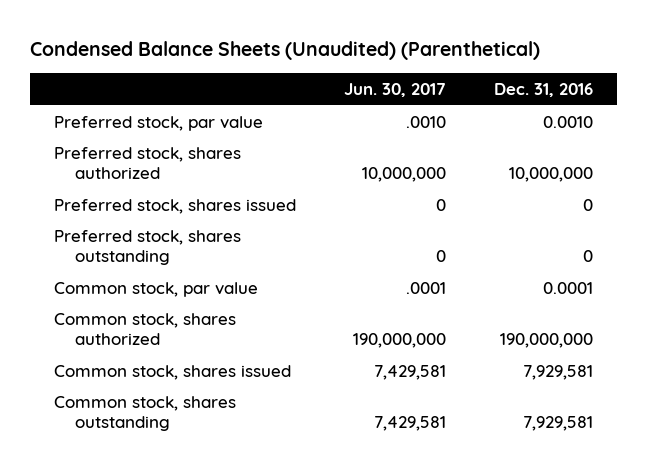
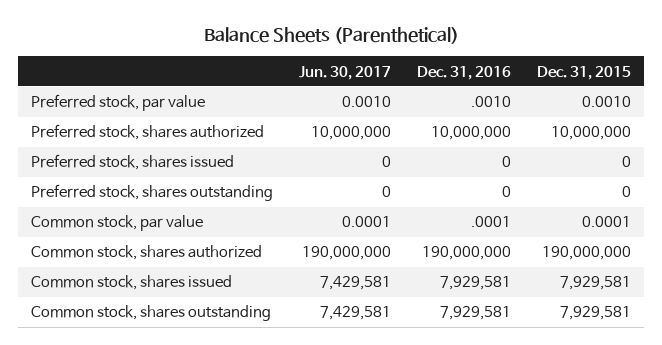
[29,41,540,61] Condensed Balance Sheets (Unaudited) (Parenthetical) -> [203,27,459,45] Balance Sheets (Parenthetical)
none -> [536,65,631,80] Dec. 31, 2015
[405,115,446,128] .0010 -> [341,96,391,108] 0.0010
[543,115,594,128] 0.0010 -> [470,96,511,108] .0010
[405,281,446,294] .0001 -> [341,216,391,228] 0.0001
[543,281,594,294] 0.0001 -> [470,216,511,228] .0001

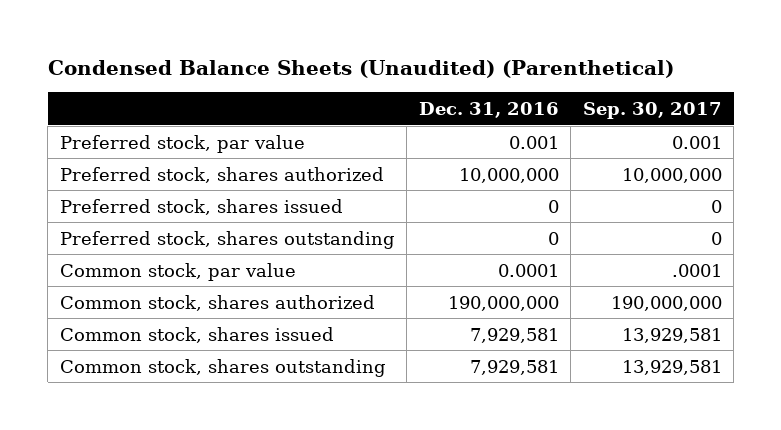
[203,27,459,45] Balance Sheets (Parenthetical) -> [47,59,674,78] Condensed Balance Sheets (Unaudited) (Parenthetical)
[298,65,391,80] Jun. 30, 2017 -> none
[536,65,631,80] Dec. 31, 2015 -> none
none -> [582,101,722,119] Sep. 30, 2017
[470,96,511,108] .0010 -> [508,135,559,149] 0.001
[470,216,511,228] .0001 -> [497,263,559,277] 0.0001

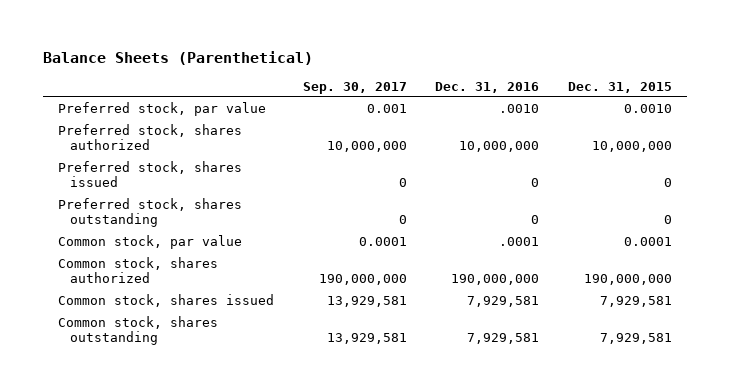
[47,59,674,78] Condensed Balance Sheets (Unaudited) (Parenthetical) -> [43,50,314,65] Balance Sheets (Parenthetical)
none -> [568,81,673,93] Dec. 31, 2015
[508,135,559,149] 0.001 -> [499,104,540,114] .0010
[497,263,559,277] 0.0001 -> [499,237,540,247] .0001
[671,263,722,277] .0001 -> [358,237,407,247] 0.0001

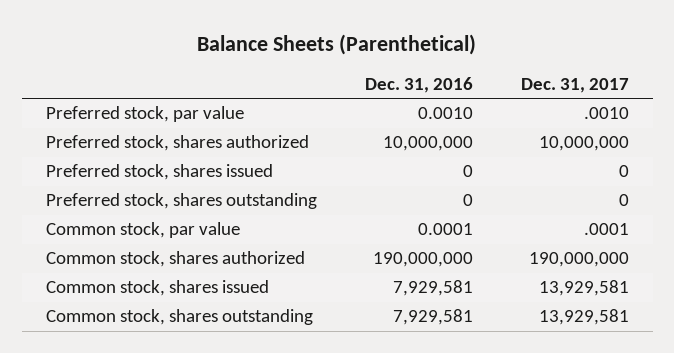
[302,81,407,94] Sep. 30, 2017 -> none
[568,81,673,93] Dec. 31, 2015 -> none
none -> [520,78,629,94] Dec. 31, 2017
[499,104,540,114] .0010 -> [417,107,473,120] 0.0010
[499,237,540,247] .0001 -> [417,223,473,236] 0.0001

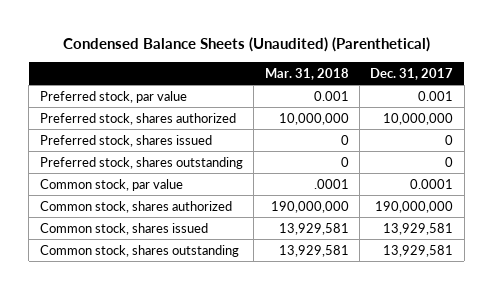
[197,33,477,55] Balance Sheets (Parenthetical) -> [62,36,430,52] Condensed Balance Sheets (Unaudited) (Parenthetical)
[364,77,473,94] Dec. 31, 2016 -> none
none -> [264,67,349,80] Mar. 31, 2018
[583,107,629,120] .0010 -> [418,90,454,101] 0.001
[583,223,629,236] .0001 -> [410,178,454,189] 0.0001

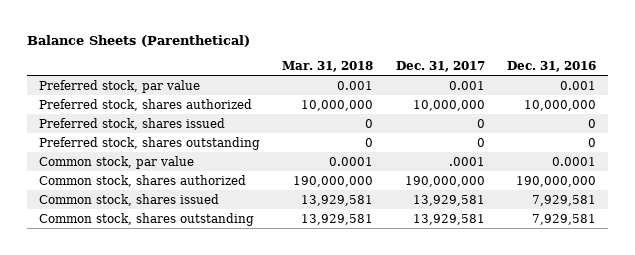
[62,36,430,52] Condensed Balance Sheets (Unaudited) (Parenthetical) -> [27,34,251,47] Balance Sheets (Parenthetical)
none -> [507,60,597,72] Dec. 31, 2016
[313,178,349,189] .0001 -> [329,156,374,166] 0.0001
[410,178,454,189] 0.0001 -> [448,156,485,166] .0001

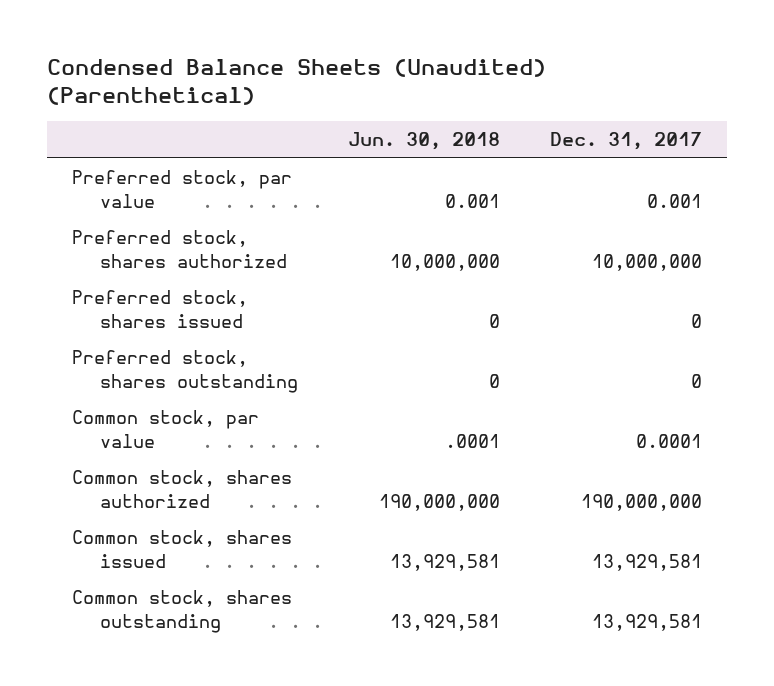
[27,34,251,47] Balance Sheets (Parenthetical) -> [47,59,547,106] Condensed Balance Sheets (Unaudited) (Parenthetical)
[282,60,374,72] Mar. 31, 2018 -> none
[507,60,597,72] Dec. 31, 2016 -> none
none -> [347,132,500,151] Jun. 30, 2018
[448,156,485,166] .0001 -> [635,433,702,448] 0.0001

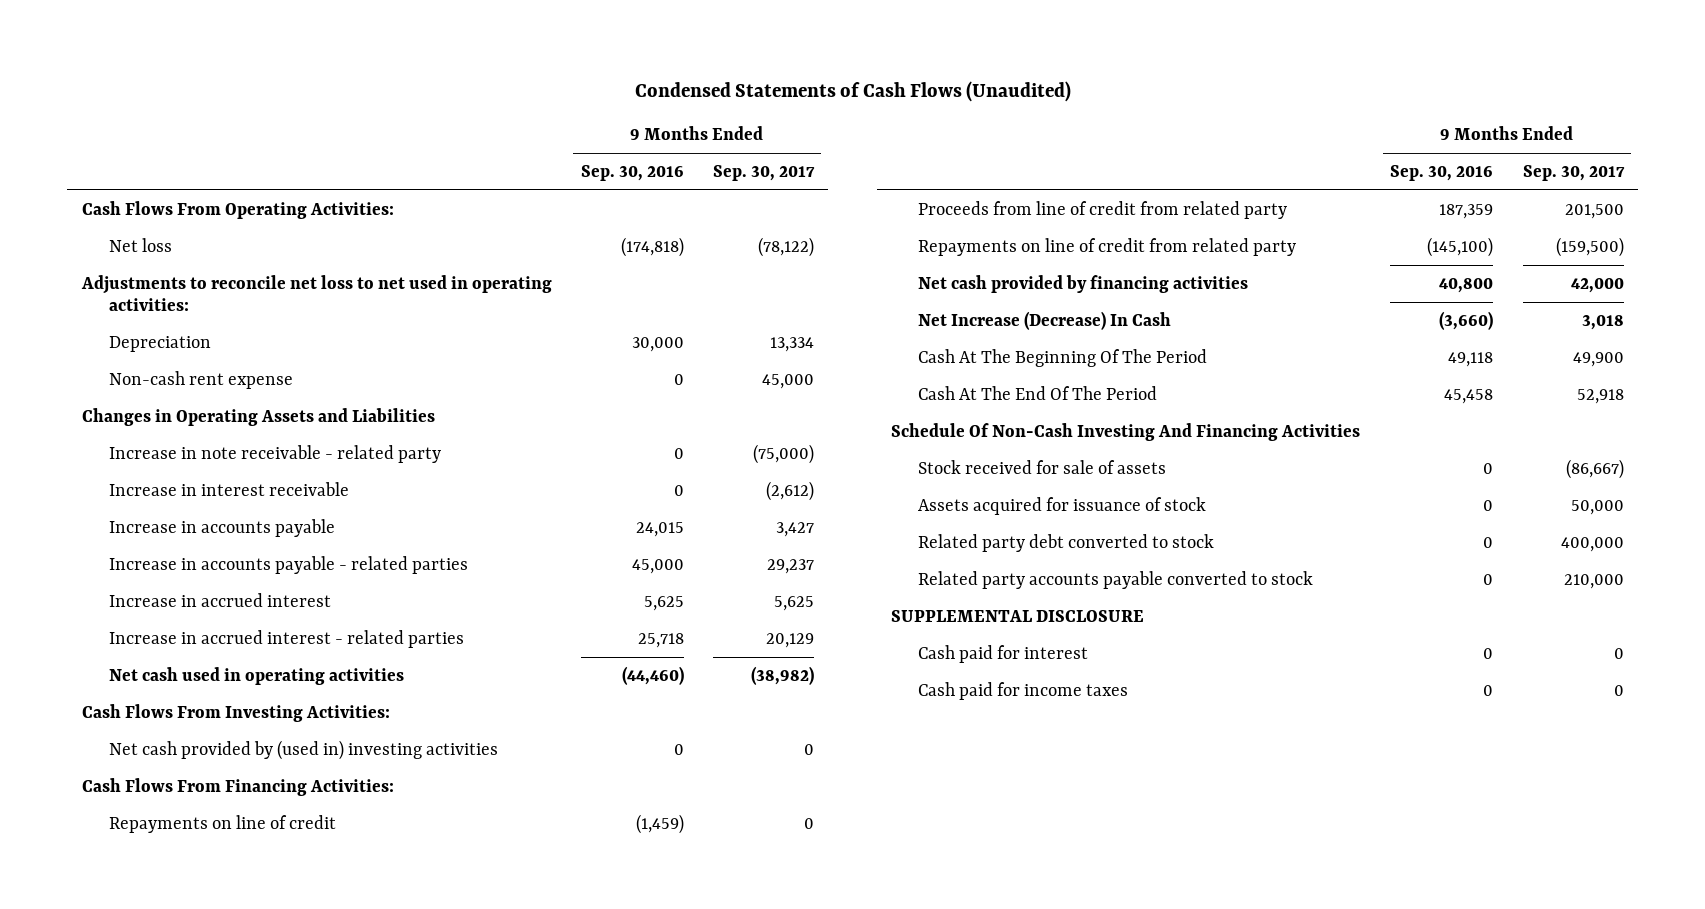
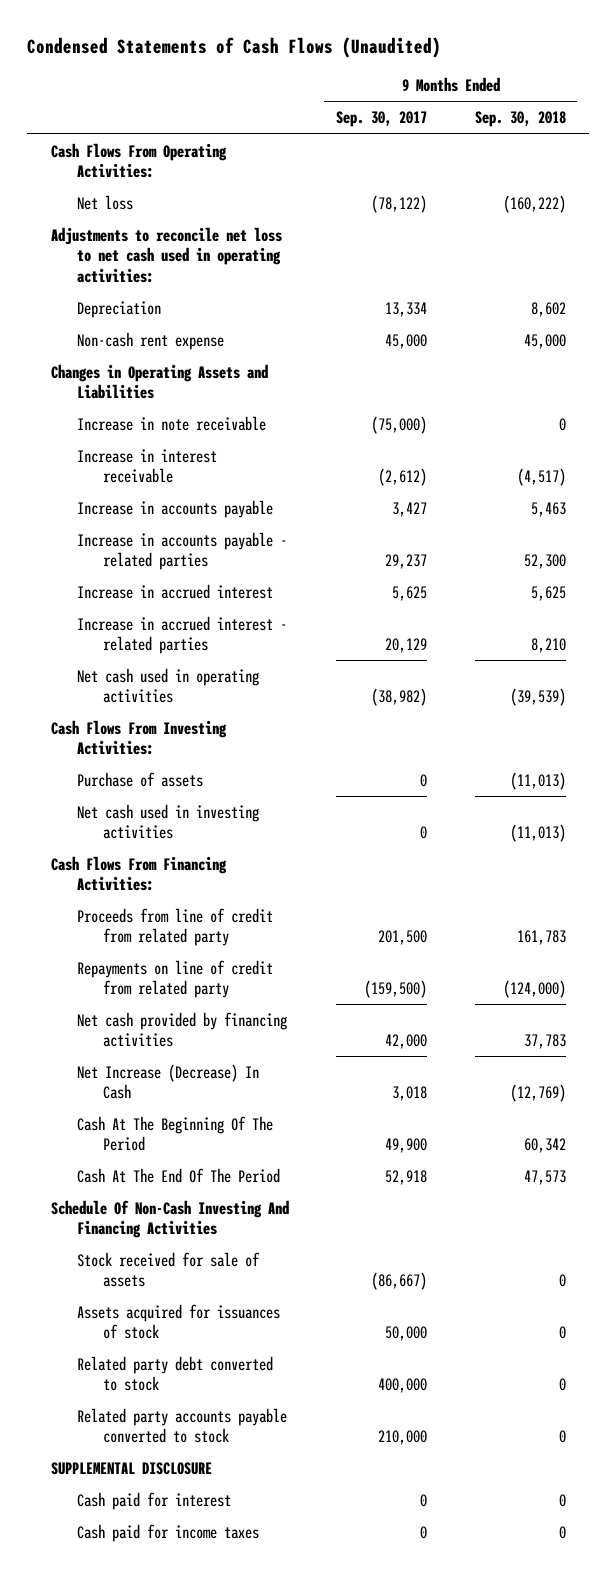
[580,165,684,182] Sep. 30, 2016 -> none
none -> [474,111,566,128] Sep. 30, 2018
[80,274,552,312] Adjustments to reconcile net loss to net used in operating activities: -> [50,226,282,283] Adjustments to reconcile net loss to net cash used in operating activities:
[108,444,441,463] Increase in note receivable - related party -> [76,415,266,431] Increase in note receivable
none -> [76,771,203,787] Purchase of assets
[108,739,498,760] Net cash provided by (used in) investing activities -> [76,803,259,840] Net cash used in investing activities
[108,814,336,833] Repayments on line of credit -> none
[918,496,1207,515] Assets acquired for issuance of stock -> [76,1303,280,1340] Assets acquired for issuances of stock

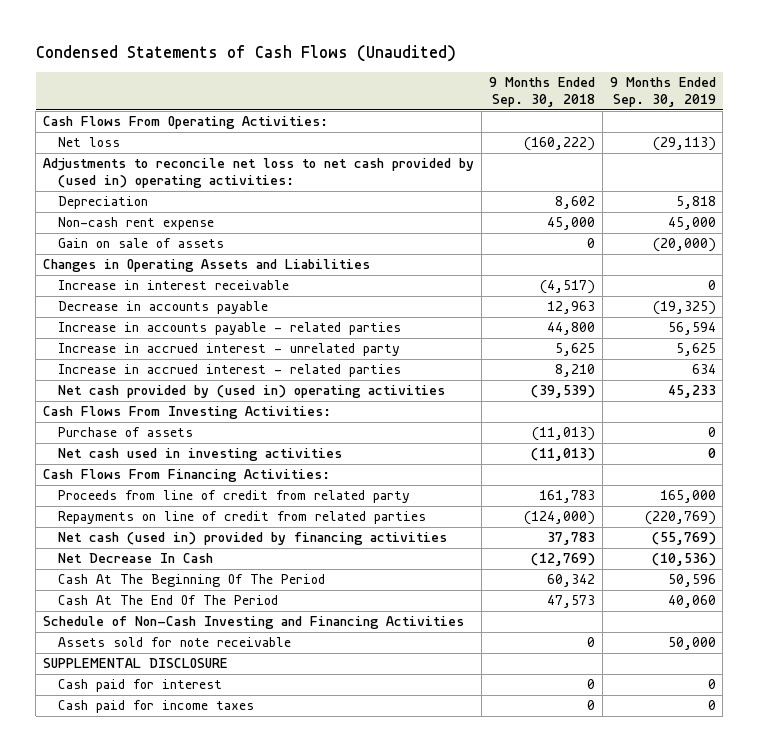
[336,111,428,128] Sep. 30, 2017 -> none
none -> [609,77,716,108] 9 Months Ended Sep. 30, 2019
[50,226,282,283] Adjustments to reconcile net loss to net cash used in operating activities: -> [43,158,475,189] Adjustments to reconcile net loss to net cash provided by (used in) operating activities:
none -> [58,238,225,249] Gain on sale of assets
[76,415,266,431] Increase in note receivable -> none
[76,499,273,518] Increase in accounts payable -> [58,301,269,315] Decrease in accounts payable
[530,501,566,517] 5,463 -> [546,301,595,315] 12,963
[523,554,566,570] 52,300 -> [546,322,595,336] 44,800
[76,583,273,599] Increase in accrued interest -> [58,343,401,357] Increase in accrued interest - unrelated party
[76,667,259,704] Net cash used in operating activities -> [58,385,446,399] Net cash provided by (used in) operating activities
[76,959,273,999] Repayments on line of credit from related party -> [58,511,427,525] Repayments on line of credit from related parties
[76,1011,287,1048] Net cash provided by financing activities -> [58,532,448,546] Net cash (used in) provided by financing activities
[76,1063,259,1100] Net Increase (Decrease) In Cash -> [58,553,214,564] Net Decrease In Cash
[76,1251,260,1288] Stock received for sale of assets -> none
[76,1303,280,1340] Assets acquired for issuances of stock -> none
[76,1355,273,1392] Related party debt converted to stock -> none
[76,1407,287,1444] Related party accounts payable converted to stock -> none
[50,1199,289,1239] Schedule Of Non-Cash Investing And Financing Activities -> [43,616,465,630] Schedule of Non-Cash Investing and Financing Activities
none -> [58,637,292,648] Assets sold for note receivable

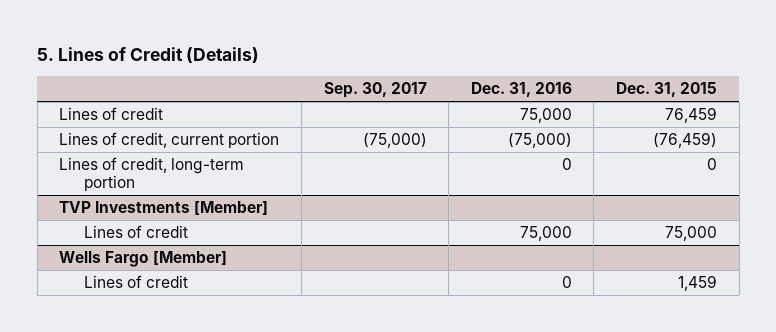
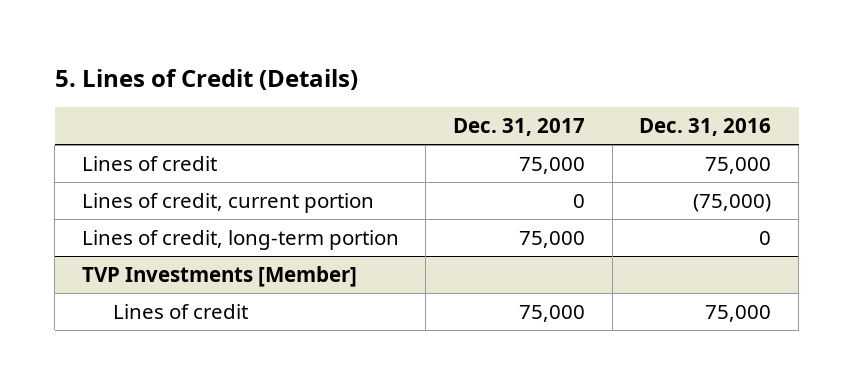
[323,82,427,99] Sep. 30, 2017 -> none
[616,82,718,98] Dec. 31, 2015 -> none
none -> [453,118,586,137] Dec. 31, 2017
[59,251,228,268] Wells Fargo [Member] -> none
[83,275,188,289] Lines of credit -> none

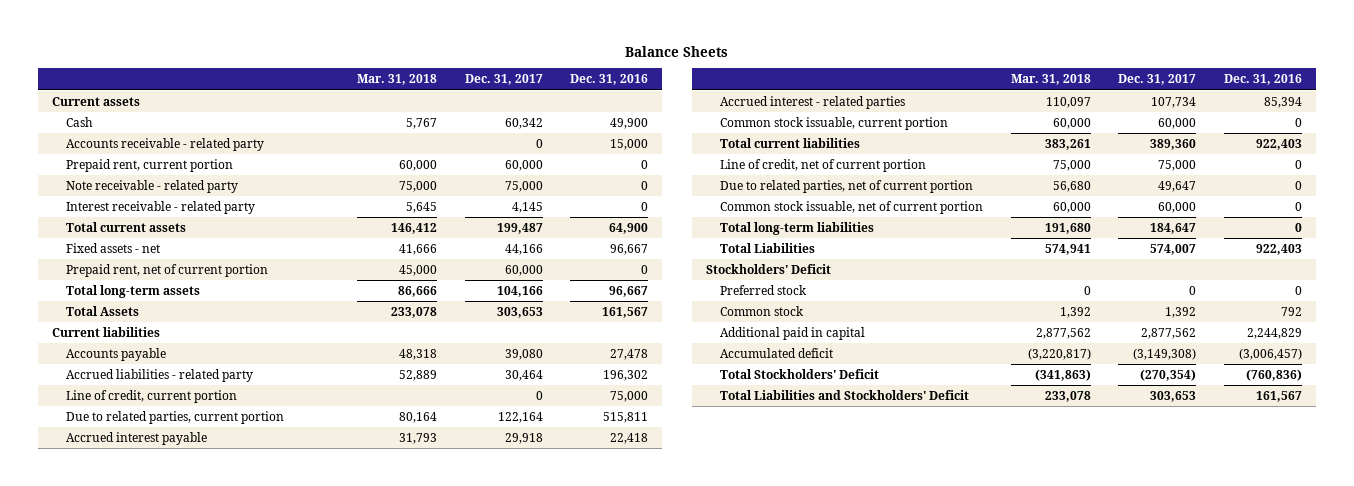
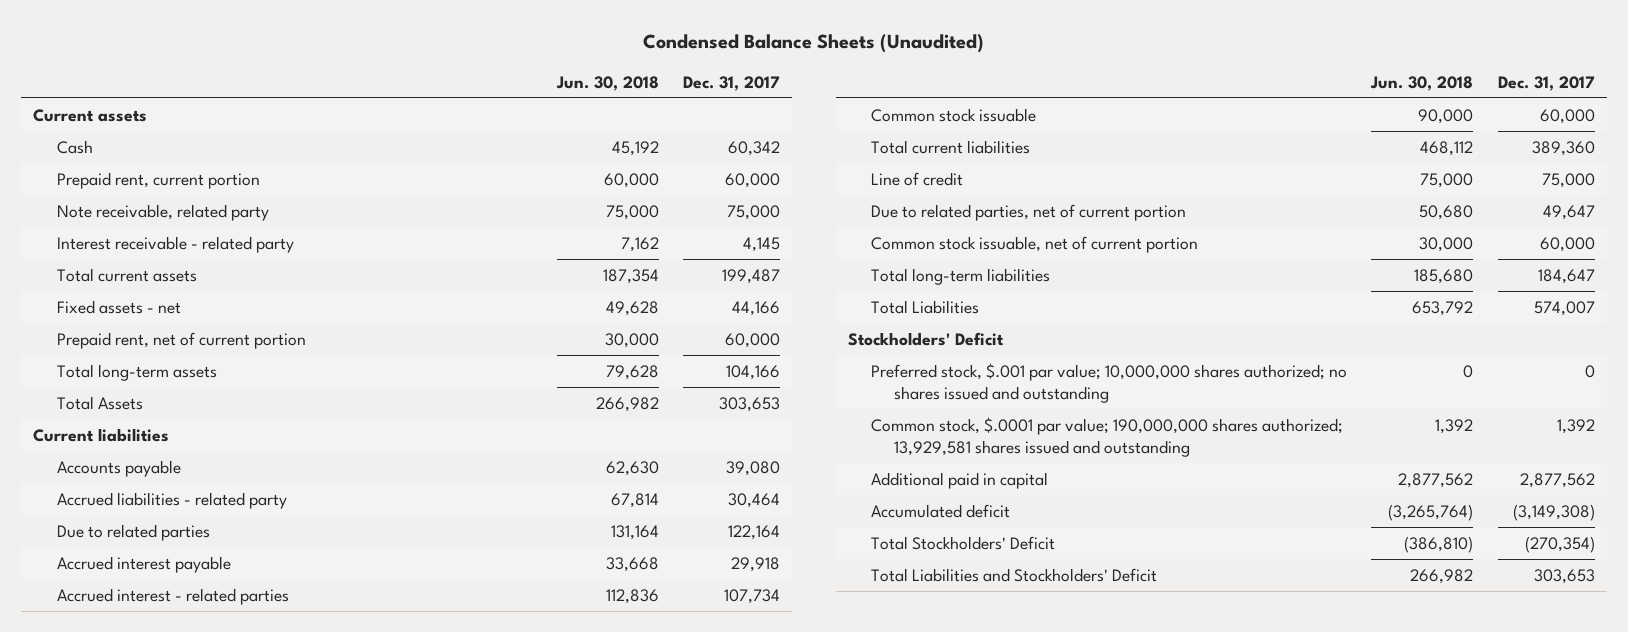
[624,45,728,57] Balance Sheets -> [643,34,985,54] Condensed Balance Sheets (Unaudited)
[356,74,437,86] Mar. 31, 2018 -> none
[570,74,649,86] Dec. 31, 2016 -> none
none -> [555,75,659,91] Jun. 30, 2018
[66,137,265,151] Accounts receivable - related party -> none
[66,179,239,193] Note receivable - related party -> [56,203,269,221] Note receivable, related party
[66,389,238,403] Line of credit, current portion -> none
[66,410,285,424] Due to related parties, current portion -> [56,523,210,541] Due to related parties
[719,116,948,130] Common stock issuable, current portion -> [871,107,1037,122] Common stock issuable
[719,158,926,172] Line of credit, net of current portion -> [871,171,964,186] Line of credit
[719,284,807,295] Preferred stock -> [871,362,1348,403] Preferred stock, $.001 par value; 10,000,000 shares authorized; no shares issued and outstanding
[719,305,804,316] Common stock -> [871,416,1344,457] Common stock, $.0001 par value; 190,000,000 shares authorized; 13,929,581 shares issued and outstanding

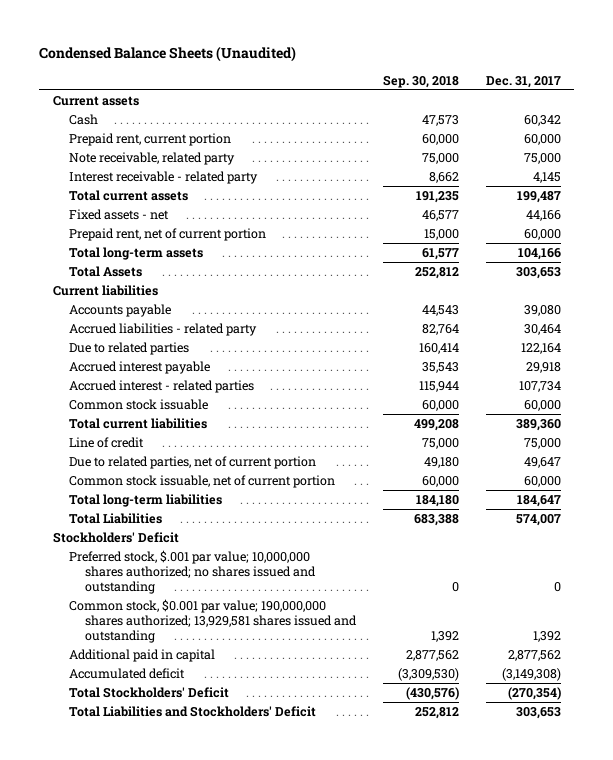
[555,75,659,91] Jun. 30, 2018 -> none
none -> [382,74,459,88] Sep. 30, 2018
[871,416,1344,457] Common stock, $.0001 par value; 190,000,000 shares authorized; 13,929,581 shares issued and outstanding -> [68,598,357,644] Common stock, $0.001 par value; 190,000,000 shares authorized; 13,929,581 shares issued and outstanding

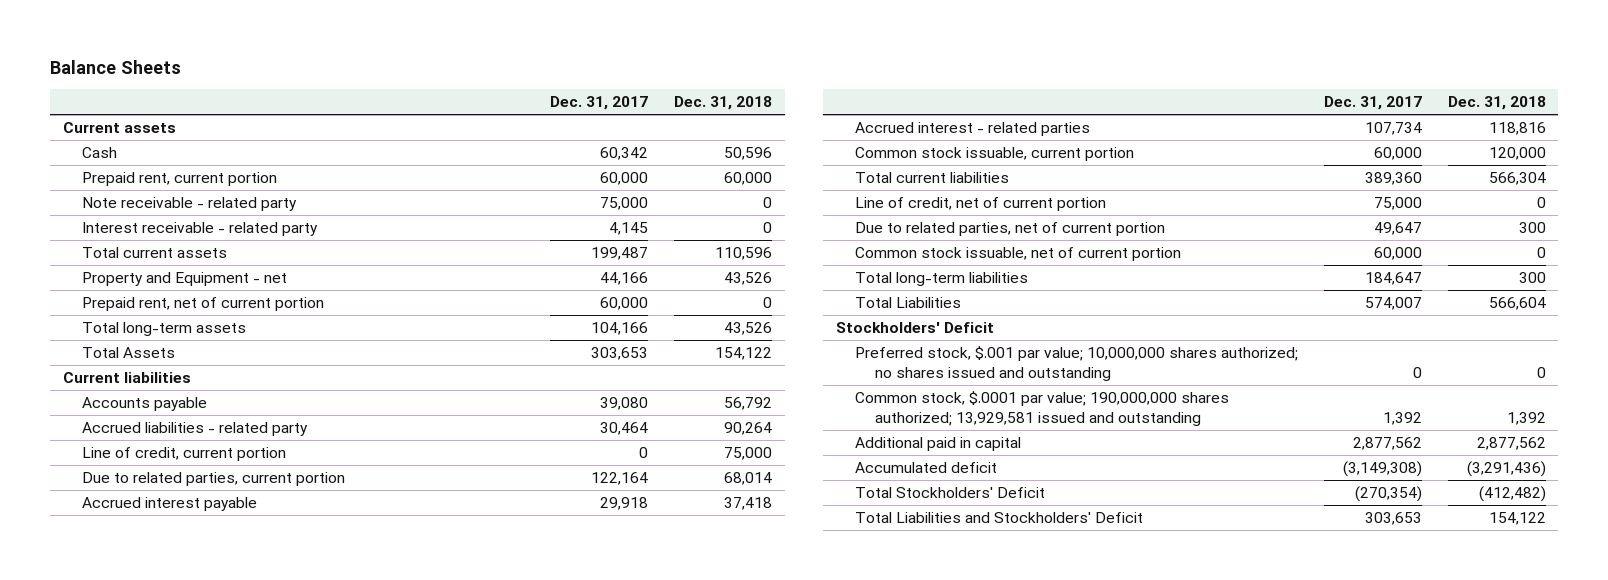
[39,46,297,63] Condensed Balance Sheets (Unaudited) -> [49,59,181,74] Balance Sheets
[382,74,459,88] Sep. 30, 2018 -> none
none -> [673,96,772,111] Dec. 31, 2018
[68,151,235,165] Note receivable, related party -> [81,196,297,211] Note receivable - related party
[68,208,169,220] Fixed assets - net -> [81,271,287,286] Property and Equipment - net
none -> [81,446,286,461] Line of credit, current portion
[68,341,189,355] Due to related parties -> [81,471,345,486] Due to related parties, current portion
[68,398,208,410] Common stock issuable -> [855,146,1135,161] Common stock issuable, current portion
[68,436,144,448] Line of credit -> [855,196,1107,211] Line of credit, net of current portion
[68,598,357,644] Common stock, $0.001 par value; 190,000,000 shares authorized; 13,929,581 shares issued and outstanding -> [855,390,1230,426] Common stock, $.0001 par value; 190,000,000 shares authorized; 13,929,581 issued and outstanding

